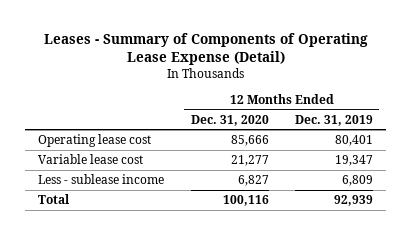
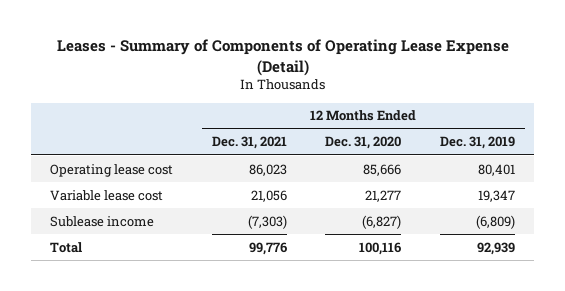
none -> [211,136,287,150] Dec. 31, 2021
[38,174,165,185] Less - sublease income -> [50,215,155,227] Sublease income
[237,175,269,187] 6,827 -> [362,214,402,229] (6,827)
[341,175,373,187] 6,809 -> [476,214,516,229] (6,809)

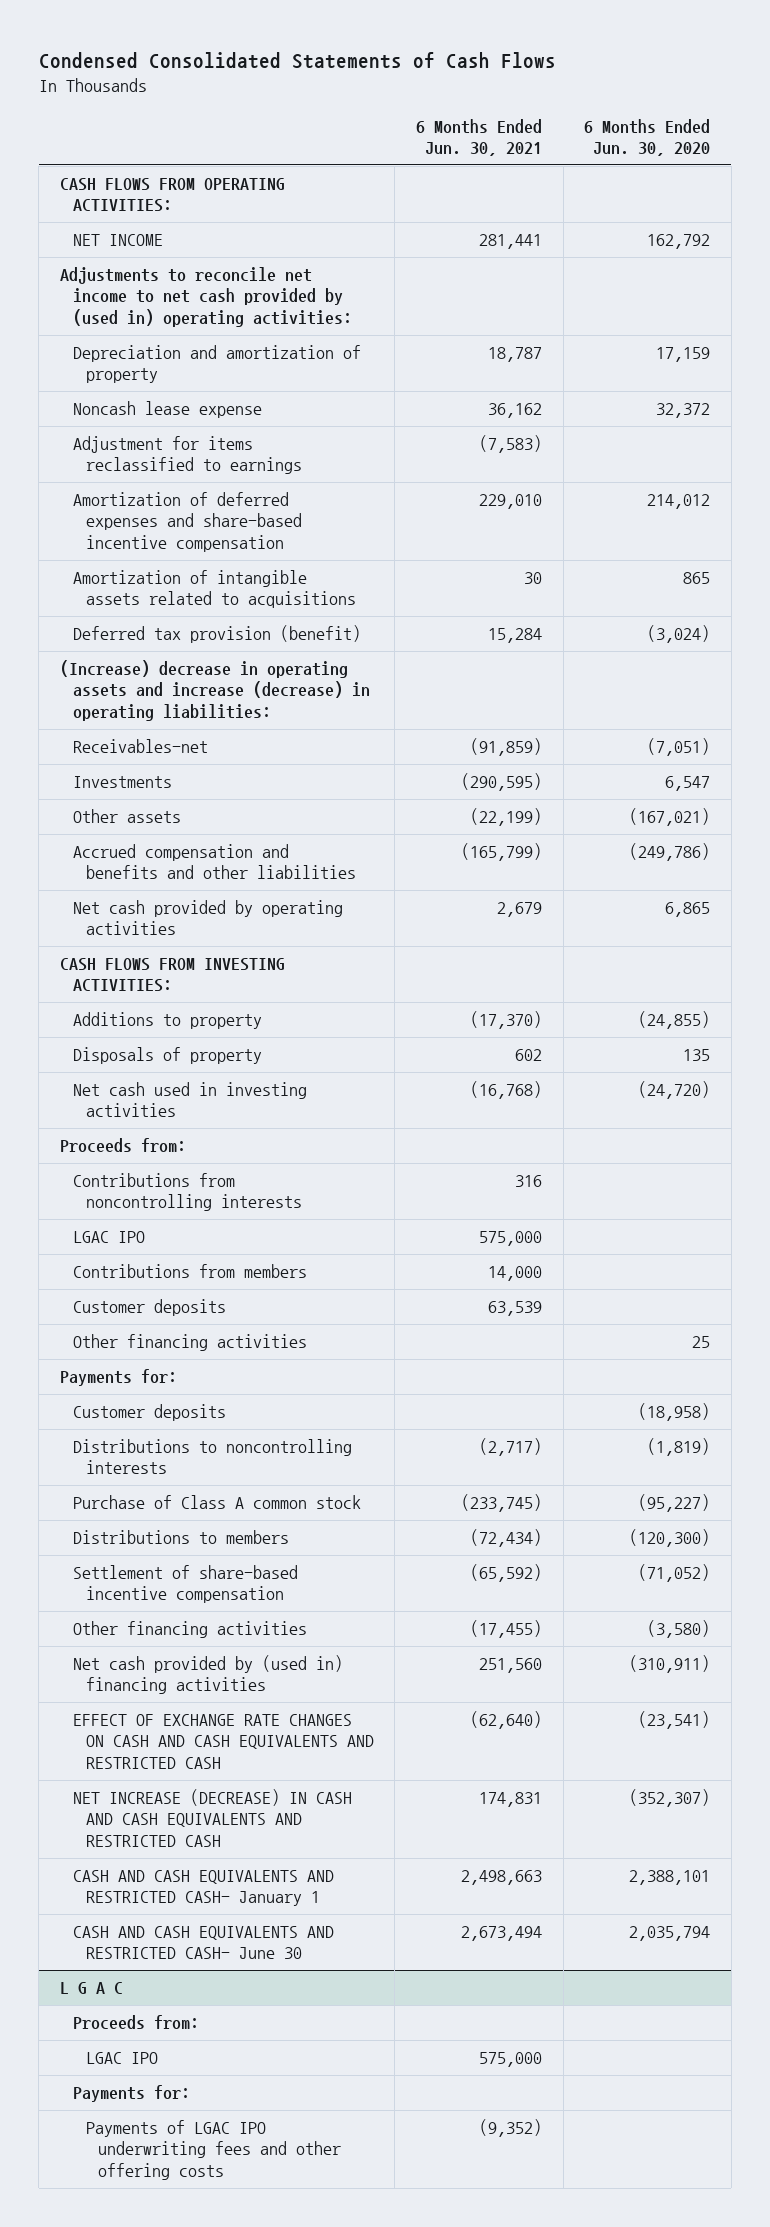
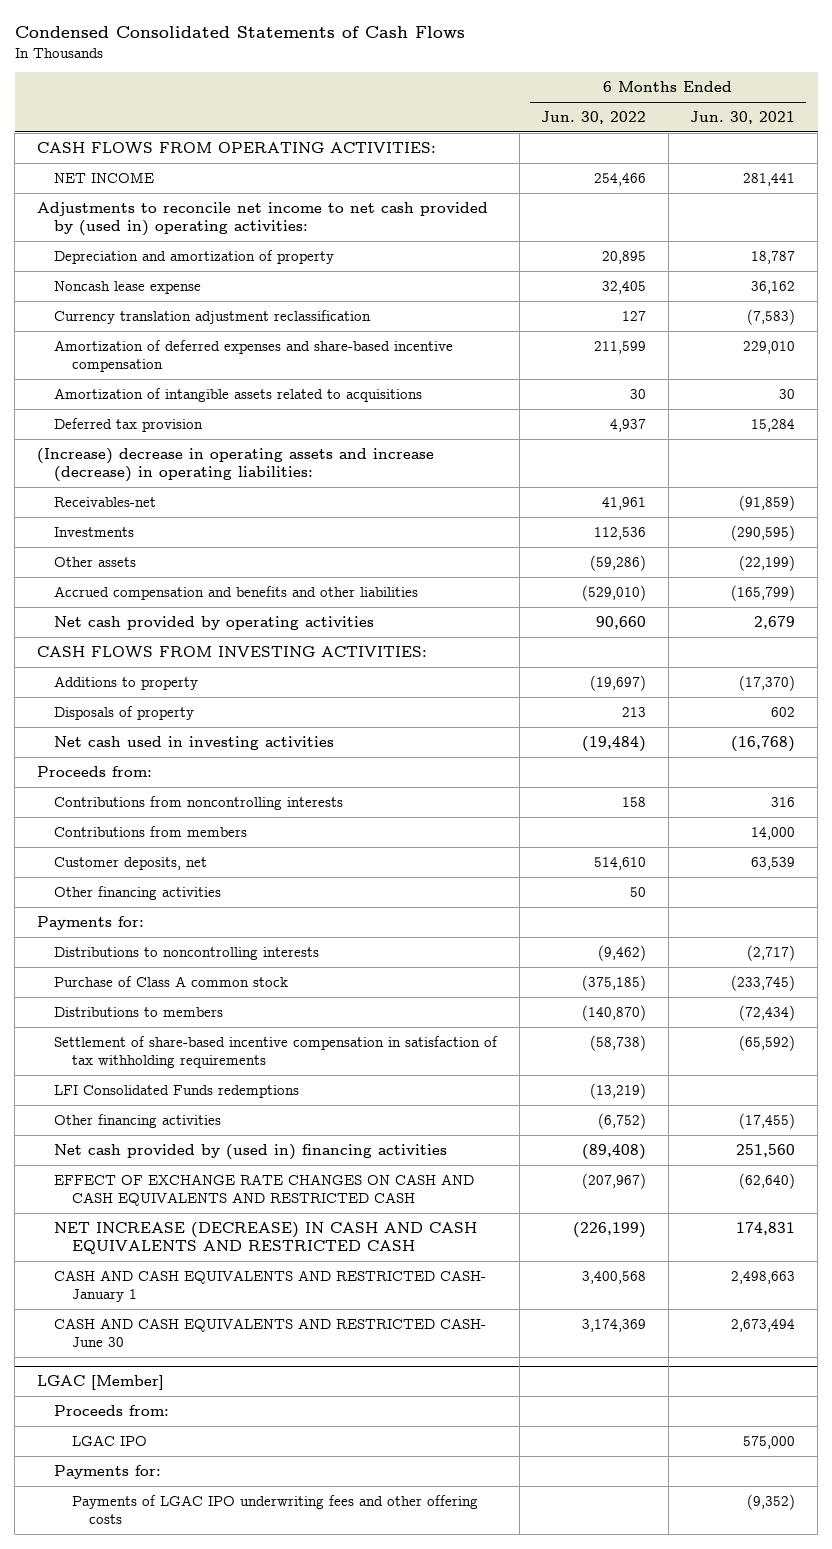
[584,118,711,157] 6 Months Ended Jun. 30, 2020 -> none
none -> [541,111,647,125] Jun. 30, 2022
[72,436,302,475] Adjustment for items reclassified to earnings -> [54,309,372,324] Currency translation adjustment reclassification
[72,625,361,644] Deferred tax provision (benefit) -> [54,417,204,432] Deferred tax provision
[72,1231,145,1244] LGAC IPO -> none
[72,1299,226,1317] Customer deposits -> [54,856,208,870] Customer deposits, net
[72,1404,226,1422] Customer deposits -> none
[72,1565,298,1604] Settlement of share-based incentive compensation -> [54,1035,499,1069] Settlement of share-based incentive compensation in satisfaction of tax withholding requirements
none -> [54,1084,300,1098] LFI Consolidated Funds redemptions
[60,1982,124,1995] L G A C -> [36,1375,164,1391] LGAC [Member]

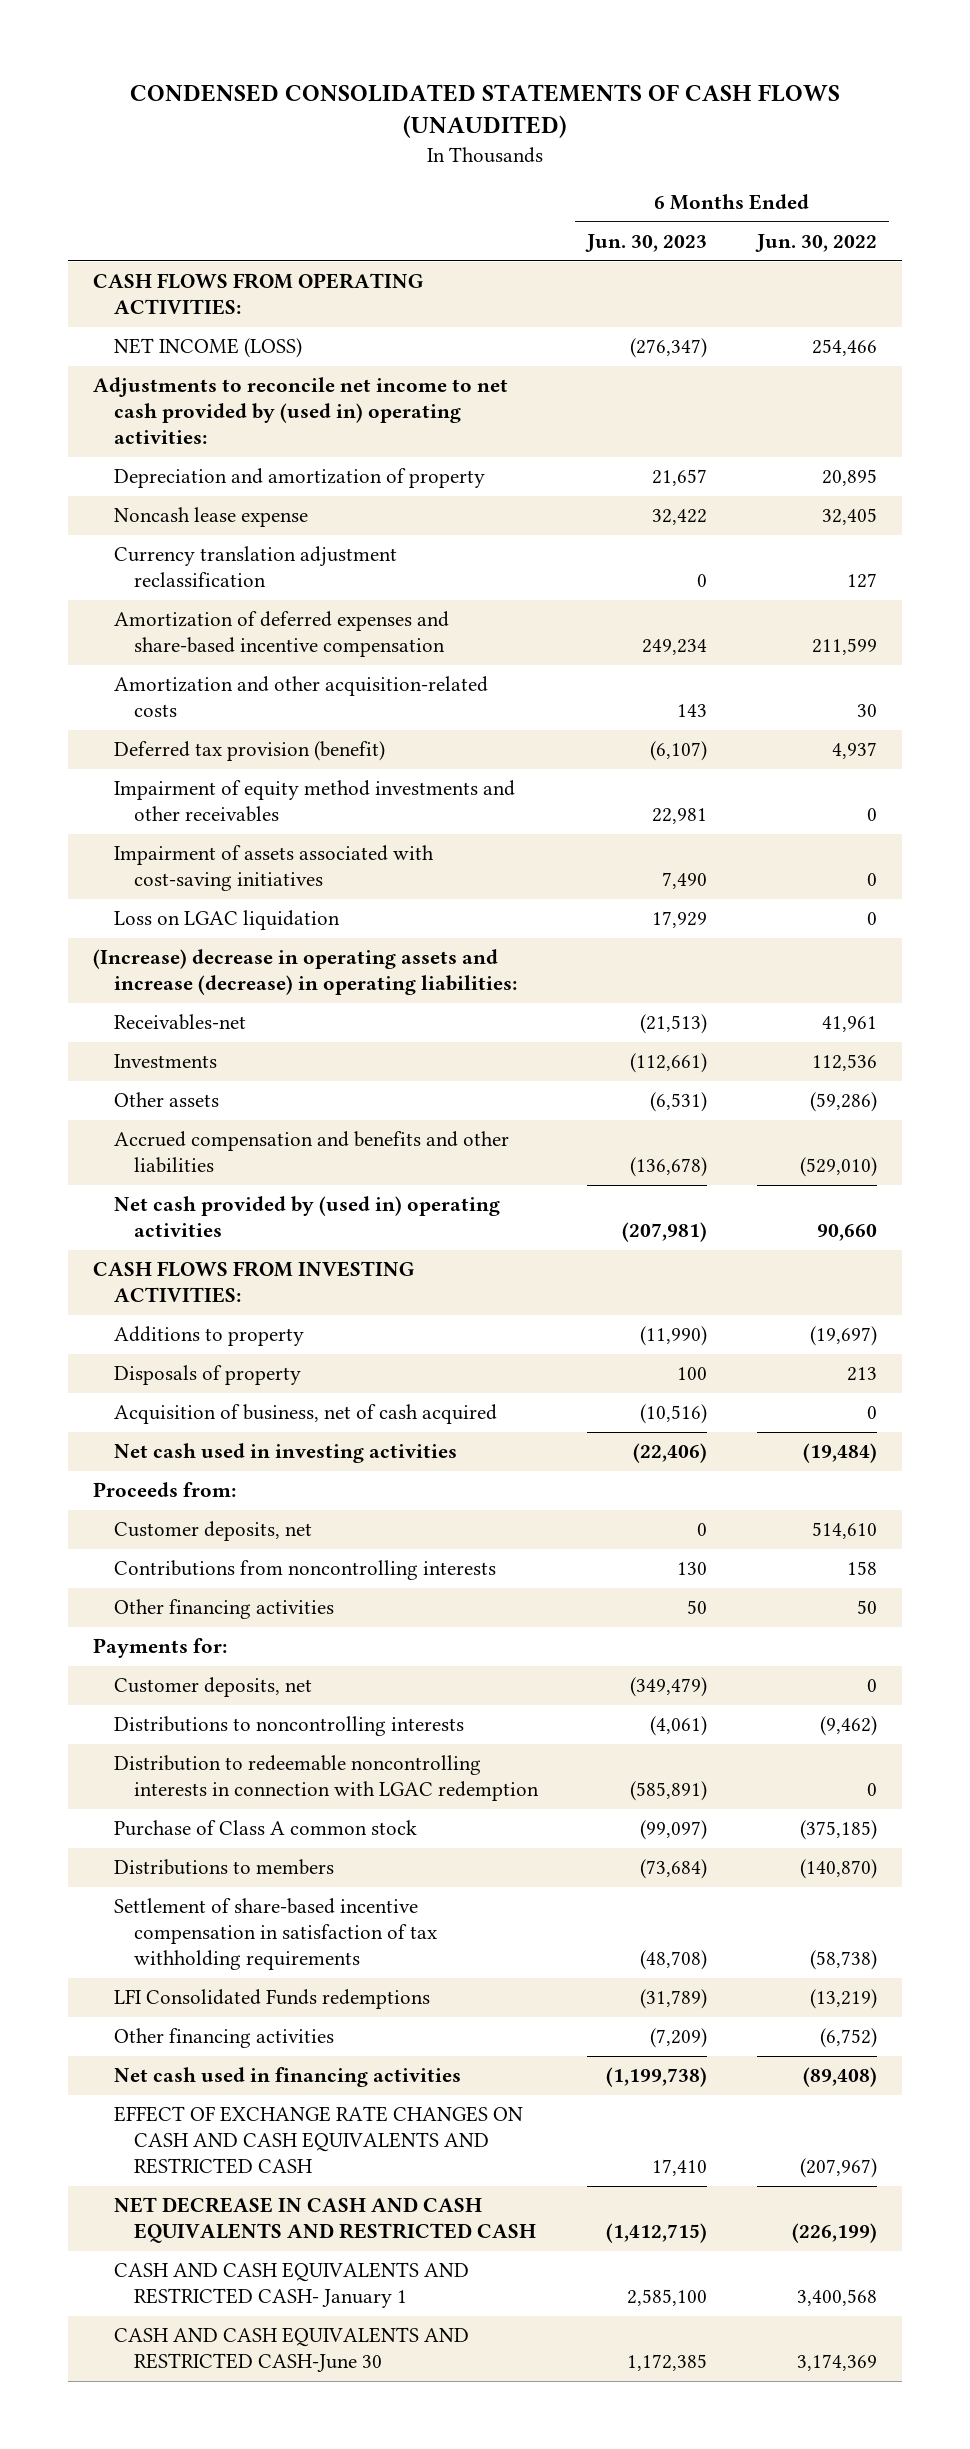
[14,25,465,38] Condensed Consolidated Statements of Cash Flows -> [129,83,840,139] CONDENSED CONSOLIDATED STATEMENTS OF CASH FLOWS (UNAUDITED)
[690,111,796,125] Jun. 30, 2021 -> none
none -> [585,233,708,252] Jun. 30, 2023
[54,171,155,183] NET INCOME -> [113,338,302,359] NET INCOME (LOSS)
[54,387,423,402] Amortization of intangible assets related to acquisitions -> none
none -> [113,676,488,718] Amortization and other acquisition-related costs
[54,417,204,432] Deferred tax provision -> [113,741,385,762] Deferred tax provision (benefit)
none -> [113,780,515,823] Impairment of equity method investments and other receivables
none -> [113,845,434,892] Impairment of assets associated with cost-saving initiatives
none -> [113,910,340,931] Loss on LGAC liquidation
[54,615,375,630] Net cash provided by operating activities -> [113,1196,500,1238] Net cash provided by (used in) operating activities
none -> [113,1404,497,1425] Acquisition of business, net of cash acquired
[54,825,248,837] Contributions from members -> none
[54,795,344,810] Contributions from noncontrolling interests -> [113,1560,496,1581] Contributions from noncontrolling interests
none -> [113,1677,312,1698] Customer deposits, net
none -> [113,1755,540,1802] Distribution to redeemable noncontrolling interests in connection with LGAC redemption
[54,1143,448,1160] Net cash provided by (used in) financing activities -> [113,2067,461,2088] Net cash used in financing activities
[54,1221,478,1255] NET INCREASE (DECREASE) IN CASH AND CASH EQUIVALENTS AND RESTRICTED CASH -> [113,2197,537,2244] NET DECREASE IN CASH AND CASH EQUIVALENTS AND RESTRICTED CASH
[36,1375,164,1391] LGAC [Member] -> none
[54,1404,170,1416] Proceeds from: -> none
[71,1434,147,1446] LGAC IPO -> none
[54,1464,162,1479] Payments for: -> none
[71,1494,478,1525] Payments of LGAC IPO underwriting fees and other offering costs -> none
[54,1317,487,1348] CASH AND CASH EQUIVALENTS AND RESTRICTED CASH- June 30 -> [113,2327,469,2373] CASH AND CASH EQUIVALENTS AND RESTRICTED CASH-June 30

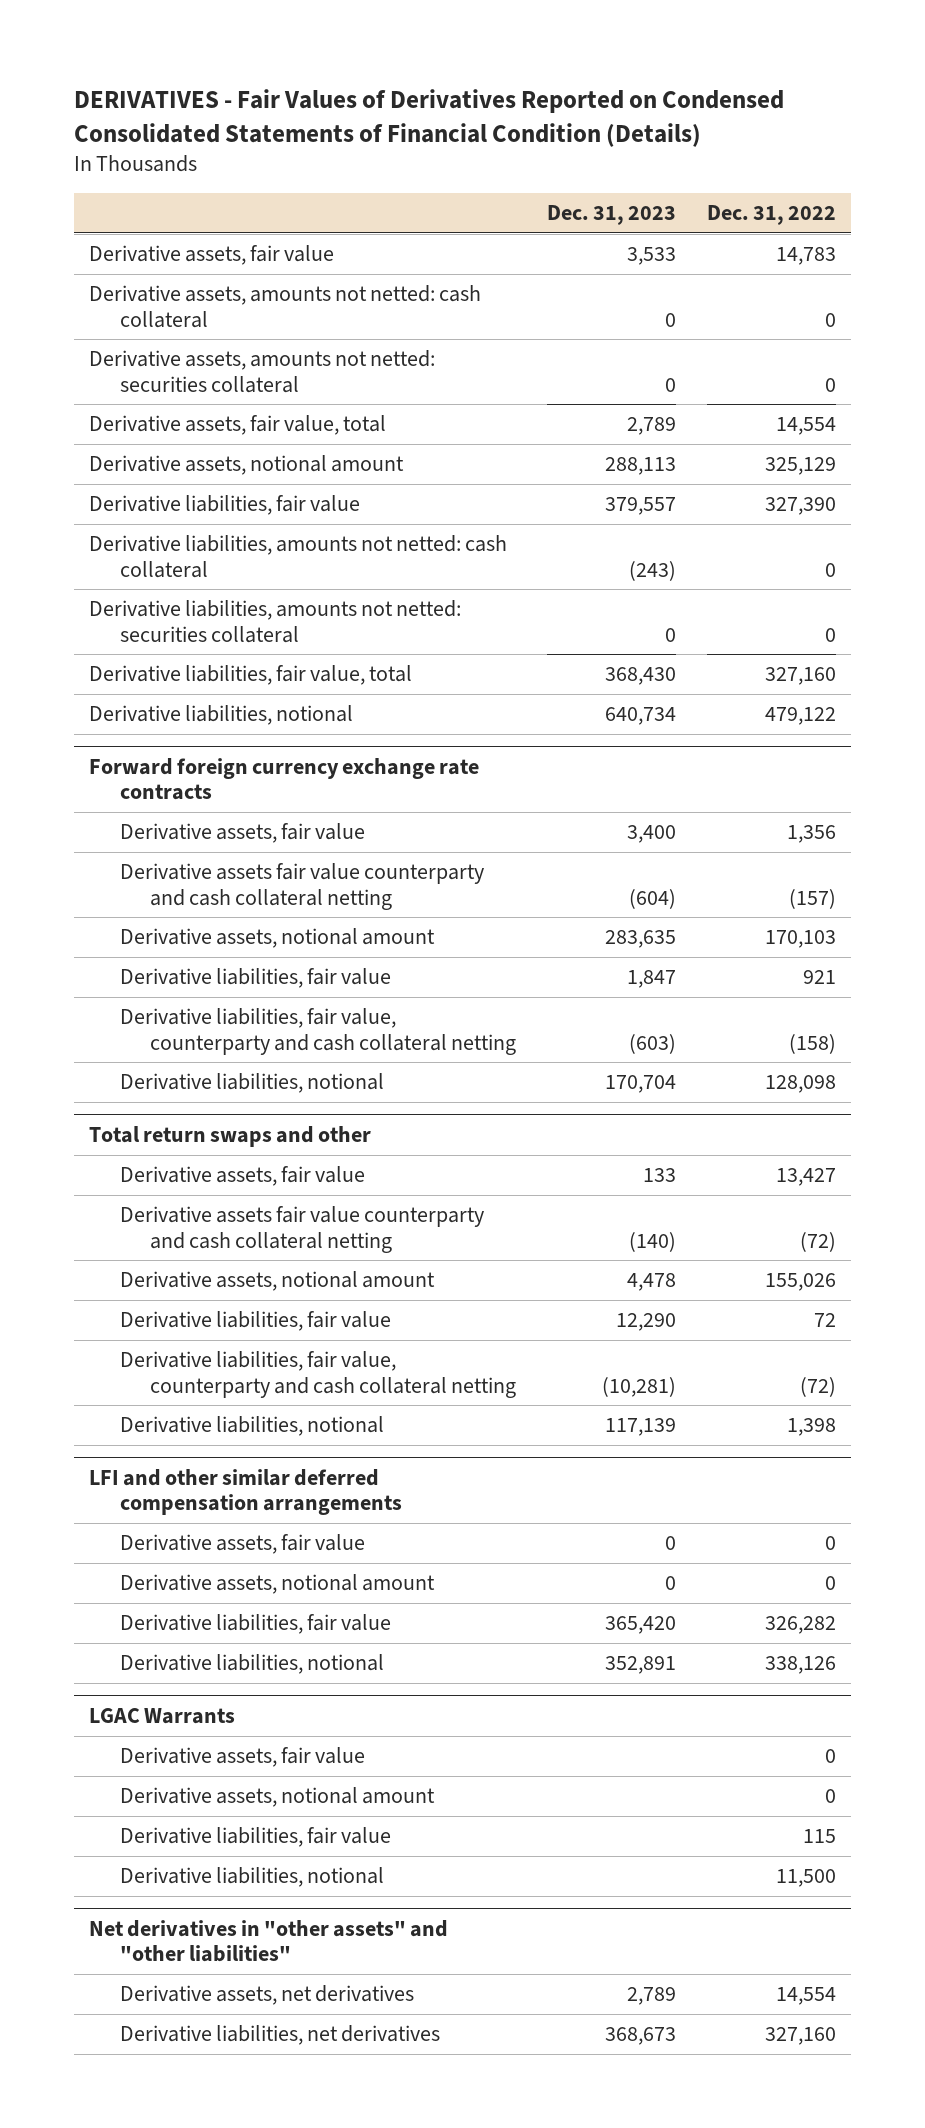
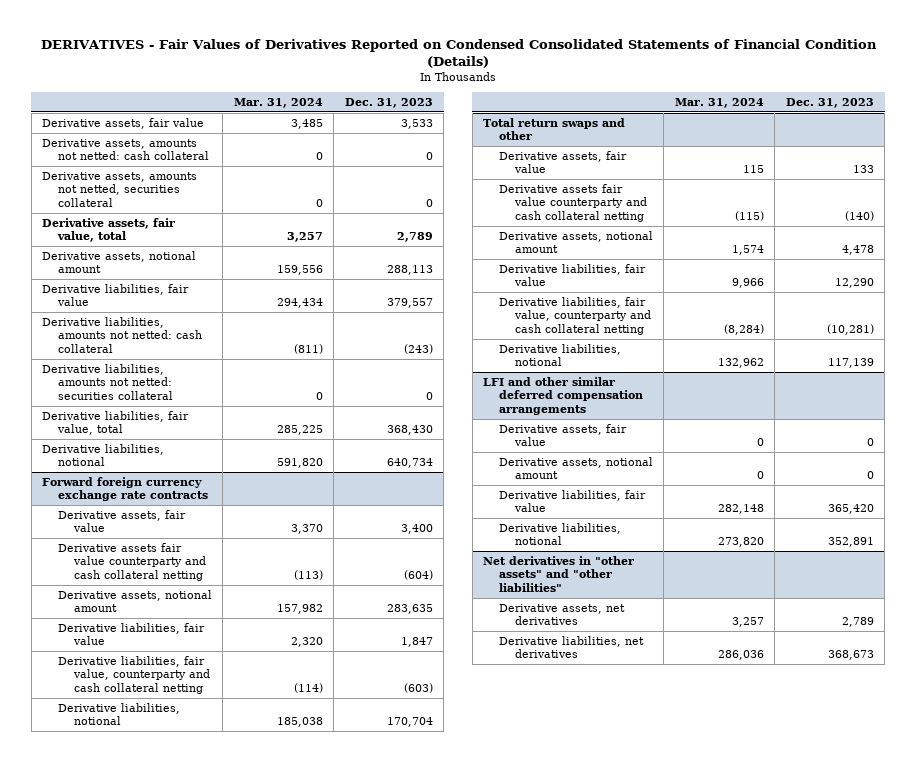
[706,205,836,226] Dec. 31, 2022 -> none
none -> [233,98,323,109] Mar. 31, 2024
[89,350,436,393] Derivative assets, amounts not netted: securities collateral -> [42,171,198,208] Derivative assets, amounts not netted, securities collateral
[89,1707,236,1724] LGAC Warrants -> none
[119,1747,365,1768] Derivative assets, fair value -> none
[119,1787,435,1808] Derivative assets, notional amount -> none
[119,1827,391,1848] Derivative liabilities, fair value -> none
[119,1867,384,1888] Derivative liabilities, notional -> none

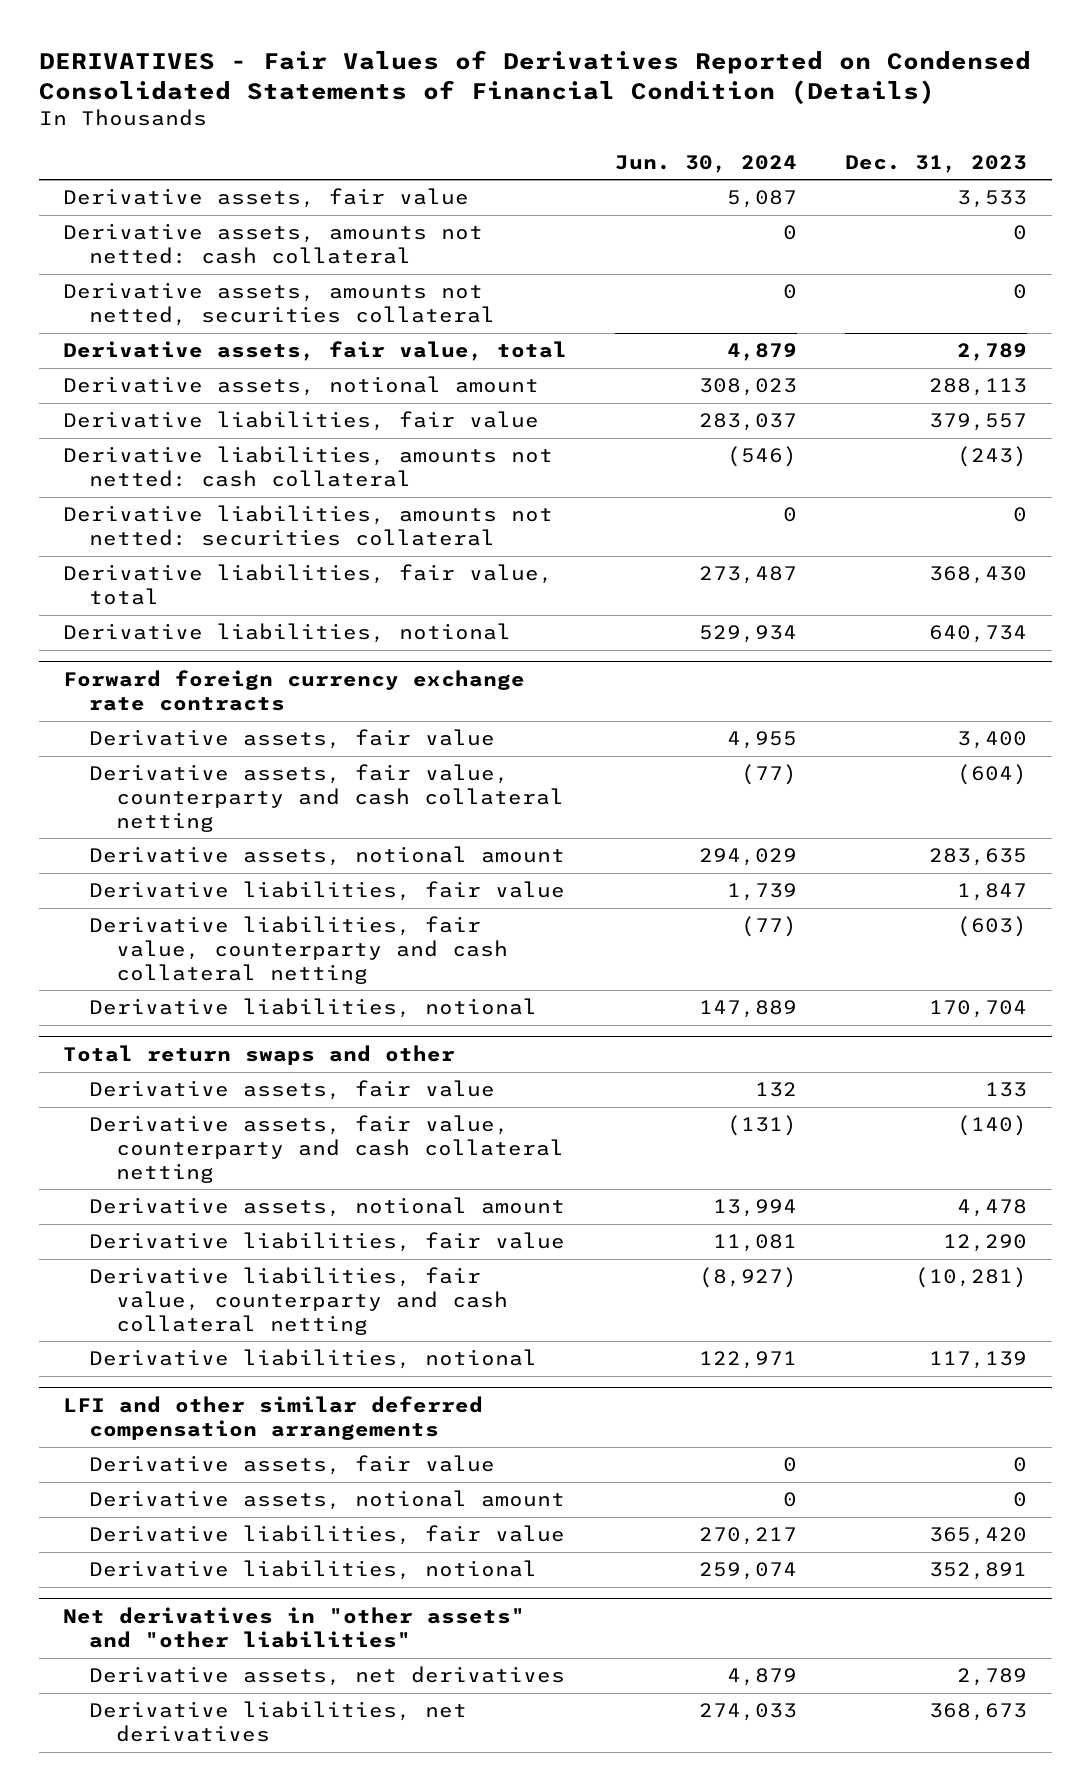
[233,98,323,109] Mar. 31, 2024 -> none
none -> [615,154,798,173] Jun. 30, 2024
[57,542,206,582] Derivative assets fair value counterparty and cash collateral netting -> [89,764,564,832] Derivative assets, fair value, counterparty and cash collateral netting
[498,183,647,223] Derivative assets fair value counterparty and cash collateral netting -> [89,1115,564,1183] Derivative assets, fair value, counterparty and cash collateral netting

